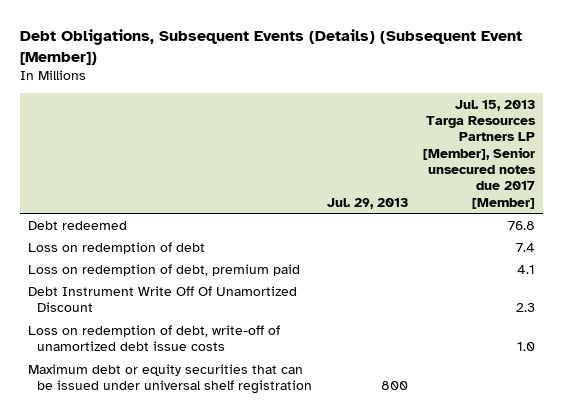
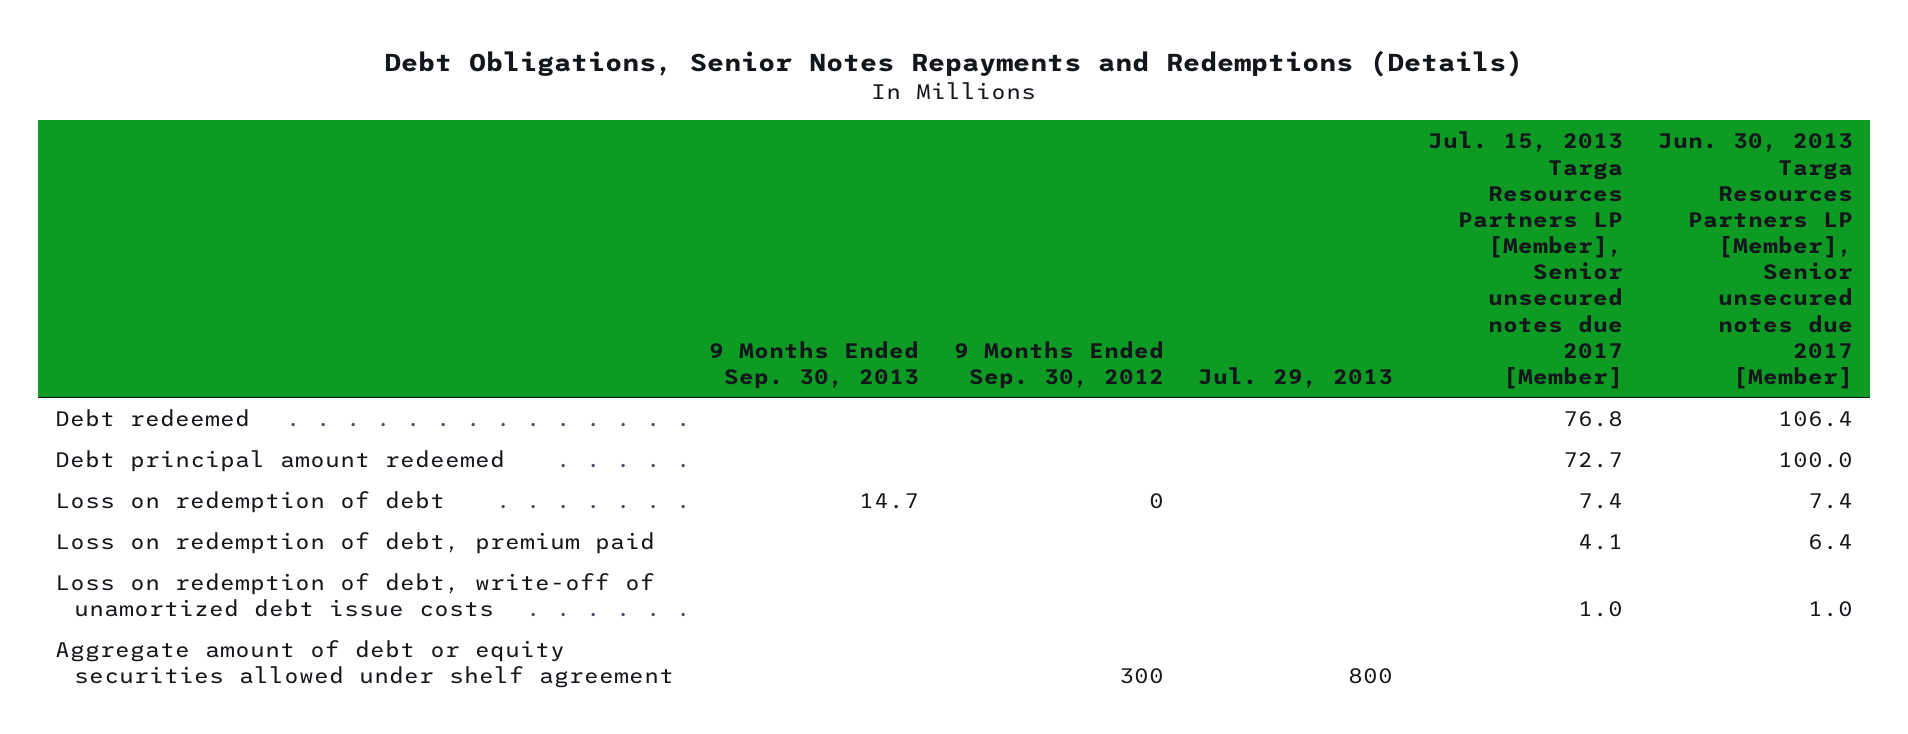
[20,29,523,65] Debt Obligations, Subsequent Events (Details) (Subsequent Event [Member]) -> [384,49,1524,77] Debt Obligations, Senior Notes Repayments and Redemptions (Details)
none -> [708,340,919,390] 9 Months Ended Sep. 30, 2013
none -> [953,340,1164,390] 9 Months Ended Sep. 30, 2012
none -> [1657,133,1853,390] Jun. 30, 2013 Targa Resources Partners LP [Member], Senior unsecured notes due 2017 [Member]
none -> [55,449,506,472] Debt principal amount redeemed
[27,285,297,312] Debt Instrument Write Off Of Unamortized Discount -> none
[27,363,313,394] Maximum debt or equity securities that can be issued under universal shelf registration -> none
none -> [55,639,674,689] Aggregate amount of debt or equity securities allowed under shelf agreement

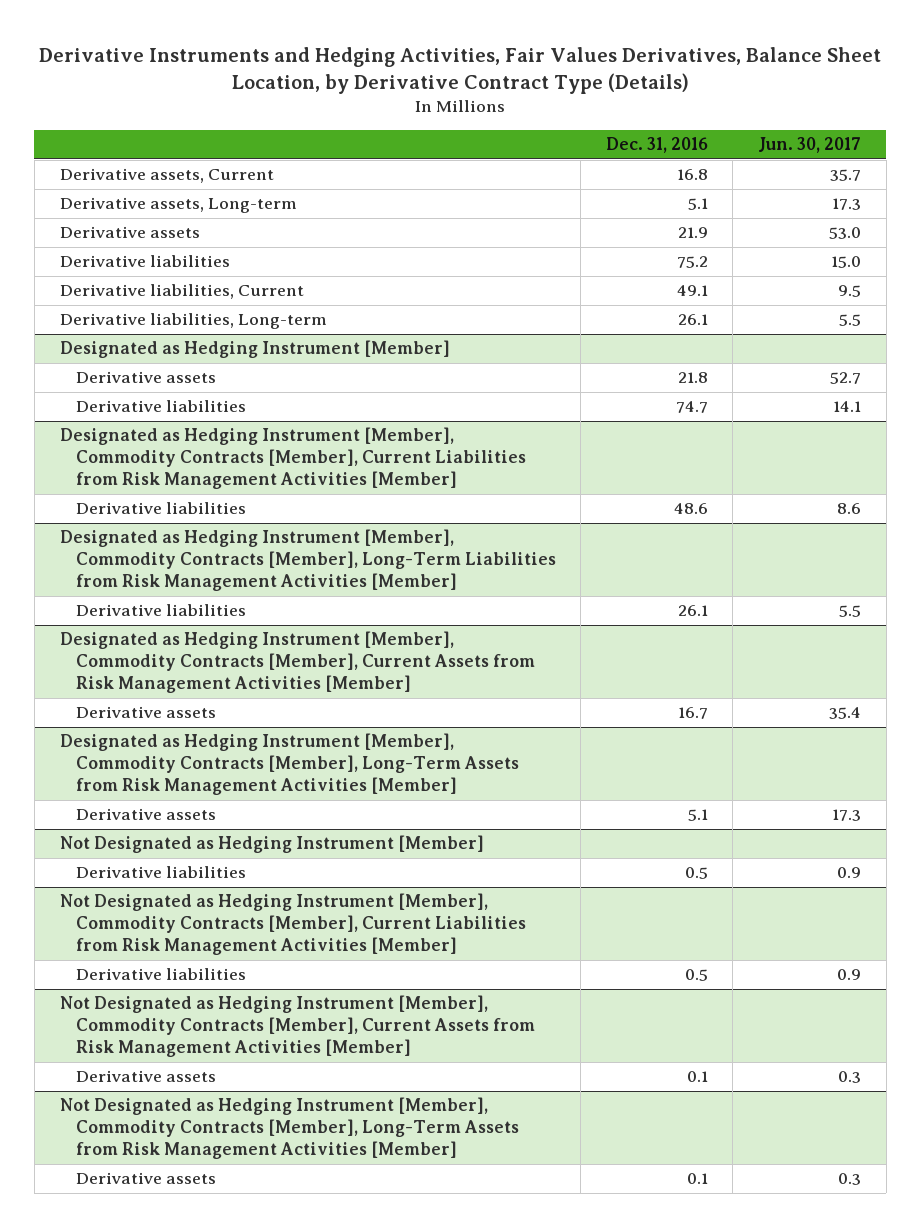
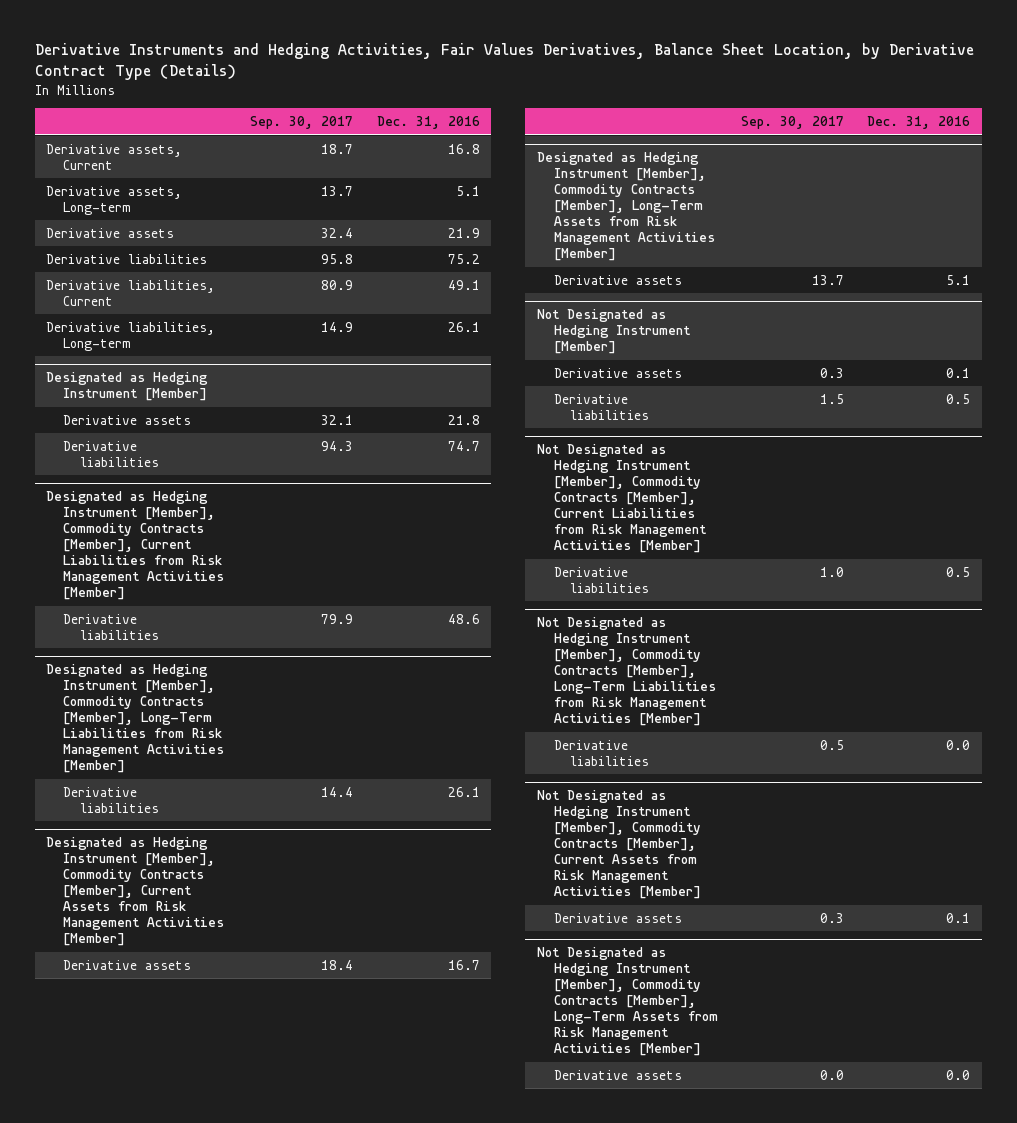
[757,137,861,154] Jun. 30, 2017 -> none
none -> [250,115,354,129] Sep. 30, 2017
none -> [553,367,682,378] Derivative assets
none -> [536,616,716,727] Not Designated as Hedging Instrument [Member], Commodity Contracts [Member], Long-Term Liabilities from Risk Management Activities [Member]
none -> [553,739,650,766] Derivative liabilities
[686,1173,708,1185] 0.1 -> [946,1069,971,1080] 0.0

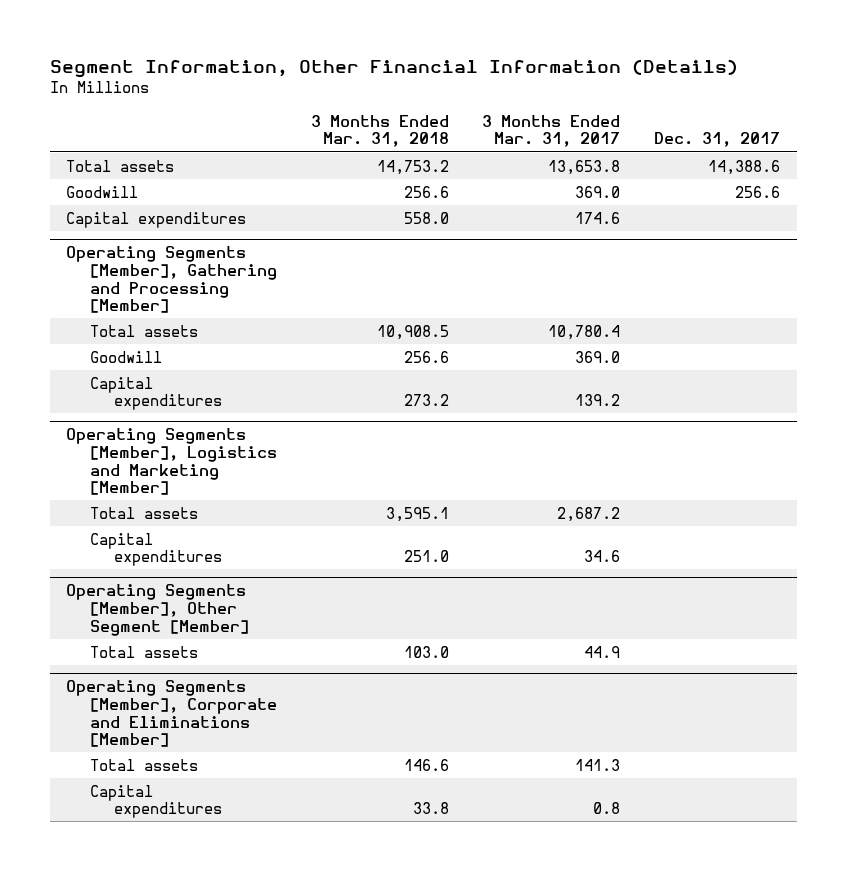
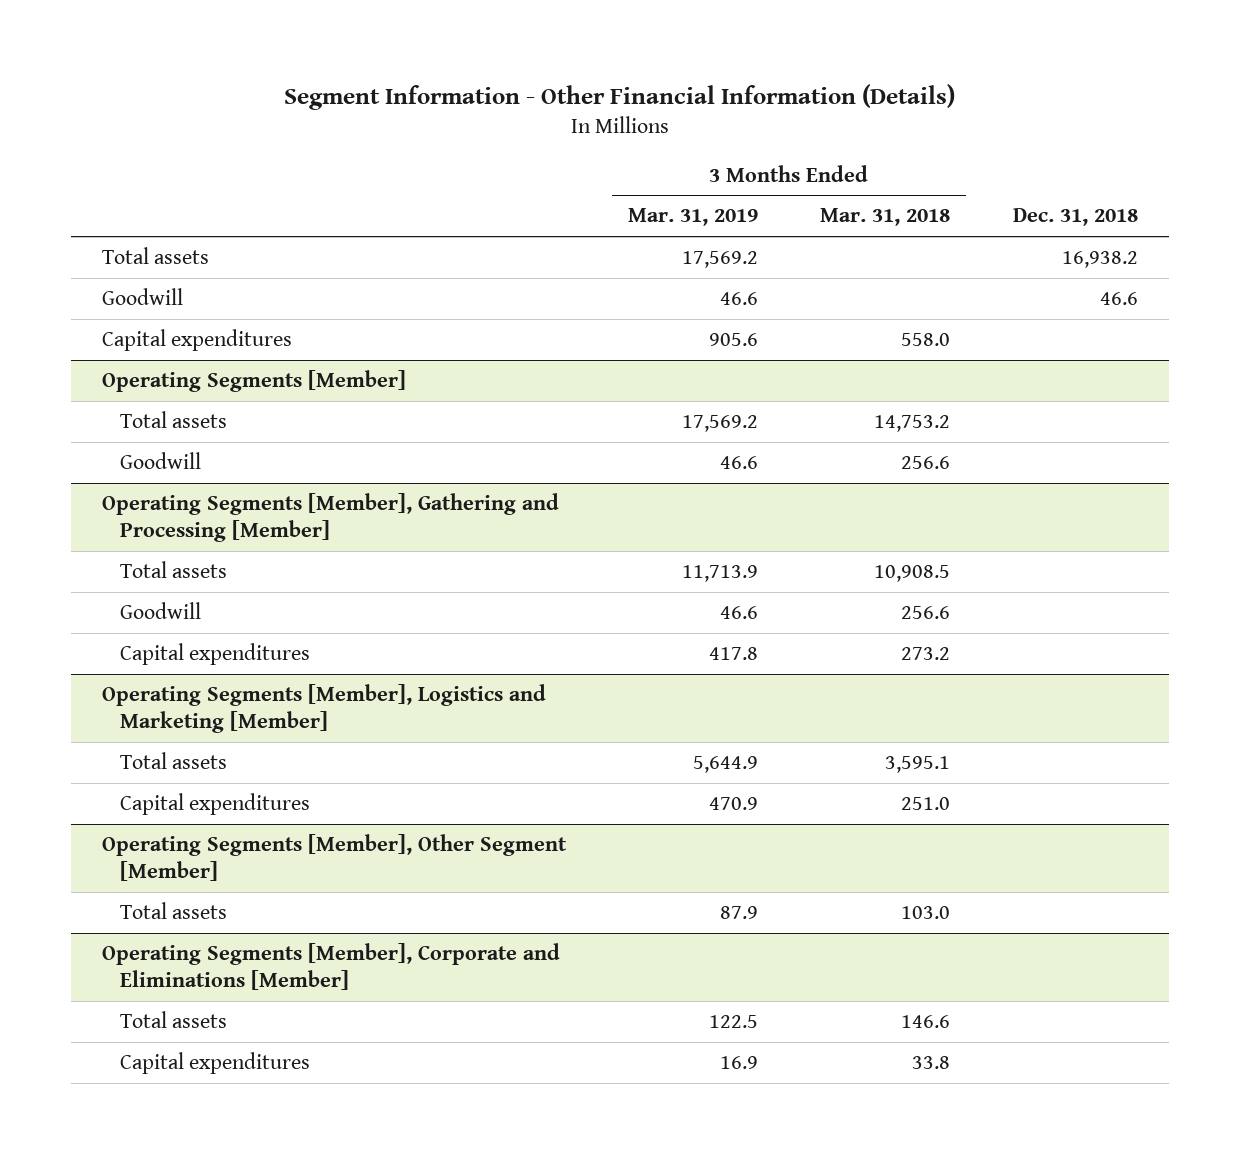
[49,59,738,79] Segment Information, Other Financial Information (Details) -> [283,84,955,111] Segment Information - Other Financial Information (Details)
[482,114,621,148] 3 Months Ended Mar. 31, 2017 -> none
[653,132,780,148] Dec. 31, 2017 -> none
none -> [628,208,759,227] Mar. 31, 2019
none -> [1012,208,1138,227] Dec. 31, 2018
none -> [101,247,209,265] Total assets
none -> [101,288,183,306] Goodwill
[66,211,247,228] Capital expenditures -> [101,329,292,352] Capital expenditures
none -> [101,370,406,393] Operating Segments [Member]

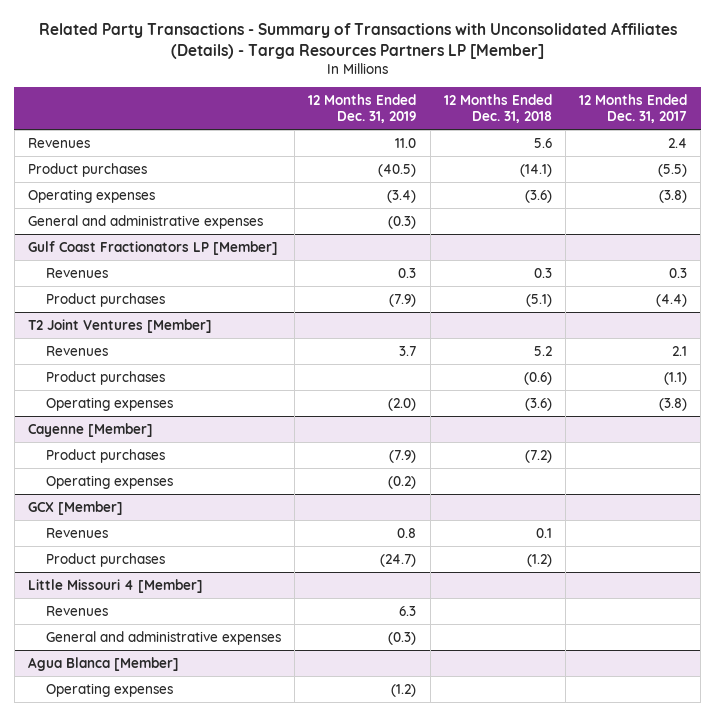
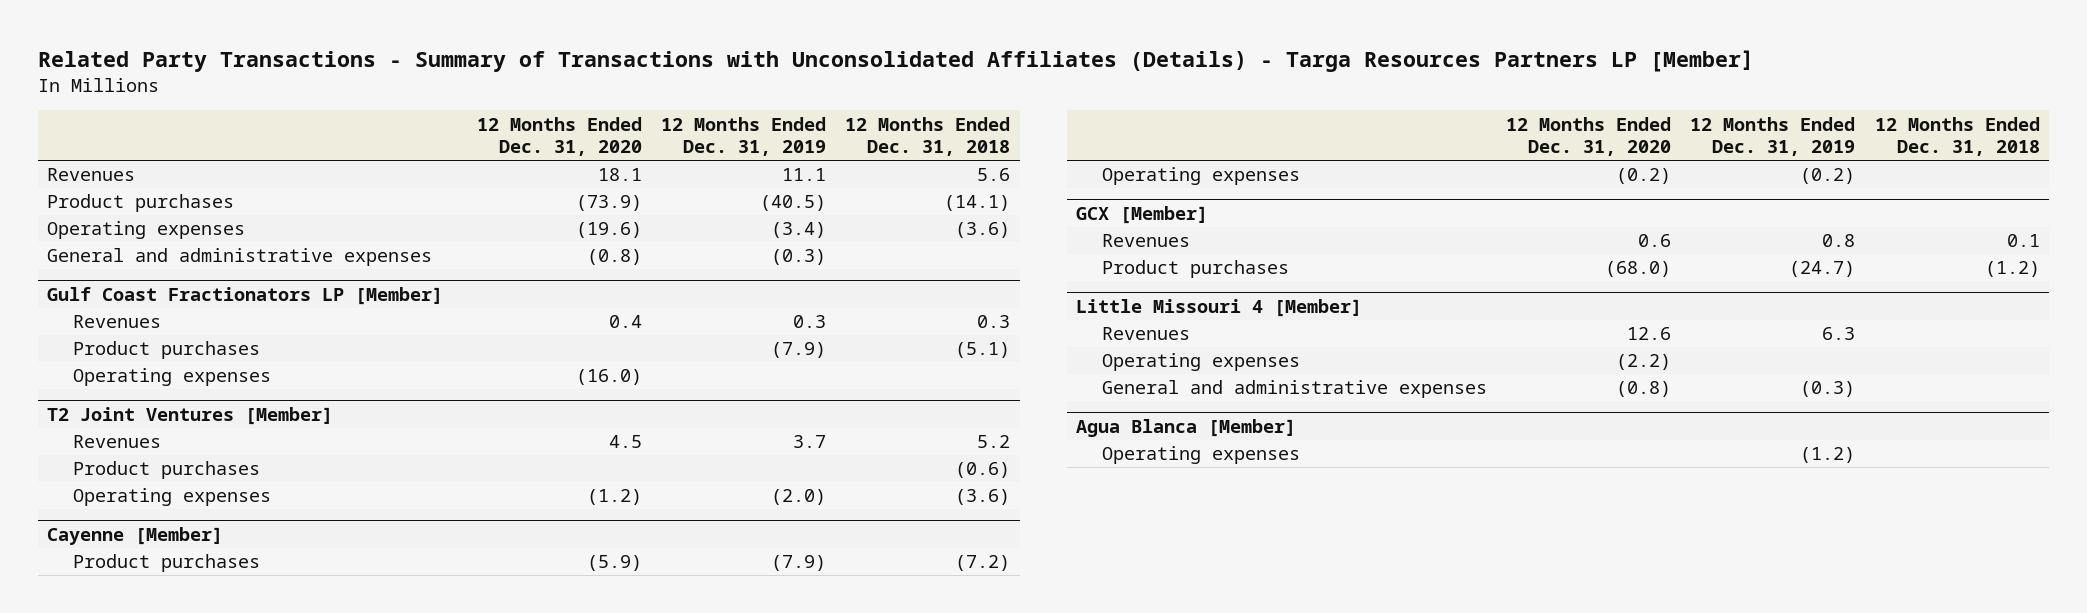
[579,93,688,124] 12 Months Ended Dec. 31, 2017 -> none
none -> [477,116,643,157] 12 Months Ended Dec. 31, 2020
[395,137,417,148] 11.0 -> [782,168,827,182] 11.1
none -> [73,368,272,387] Operating expenses
none -> [1102,353,1301,372] Operating expenses

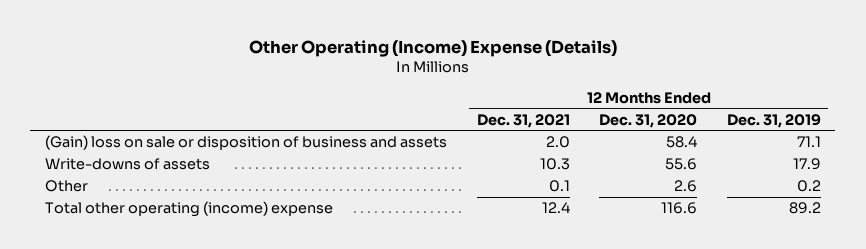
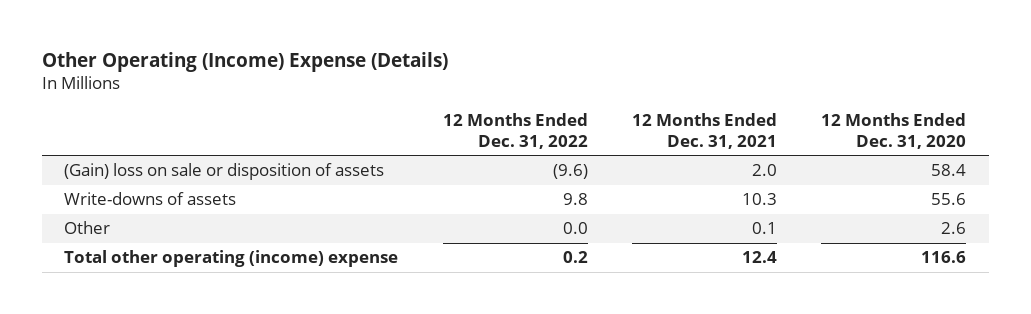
[726,113,821,128] Dec. 31, 2019 -> none
none -> [442,112,588,149] 12 Months Ended Dec. 31, 2022
[45,135,448,151] (Gain) loss on sale or disposition of business and assets -> [64,163,385,181] (Gain) loss on sale or disposition of assets

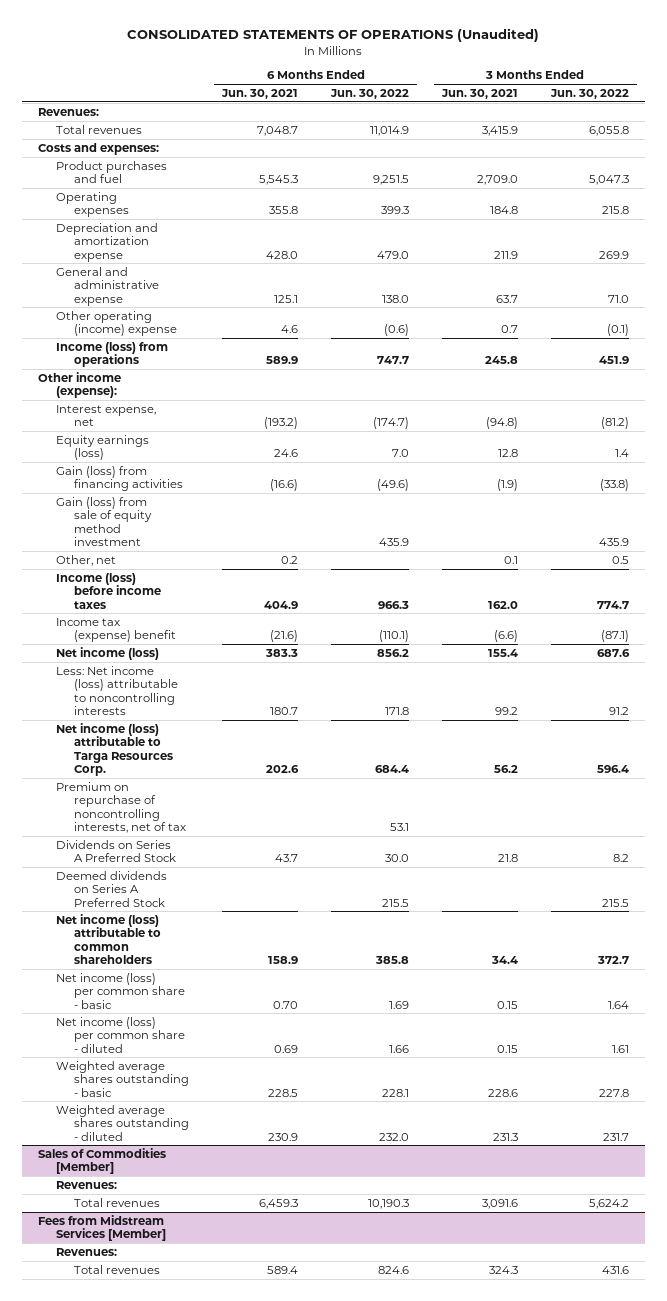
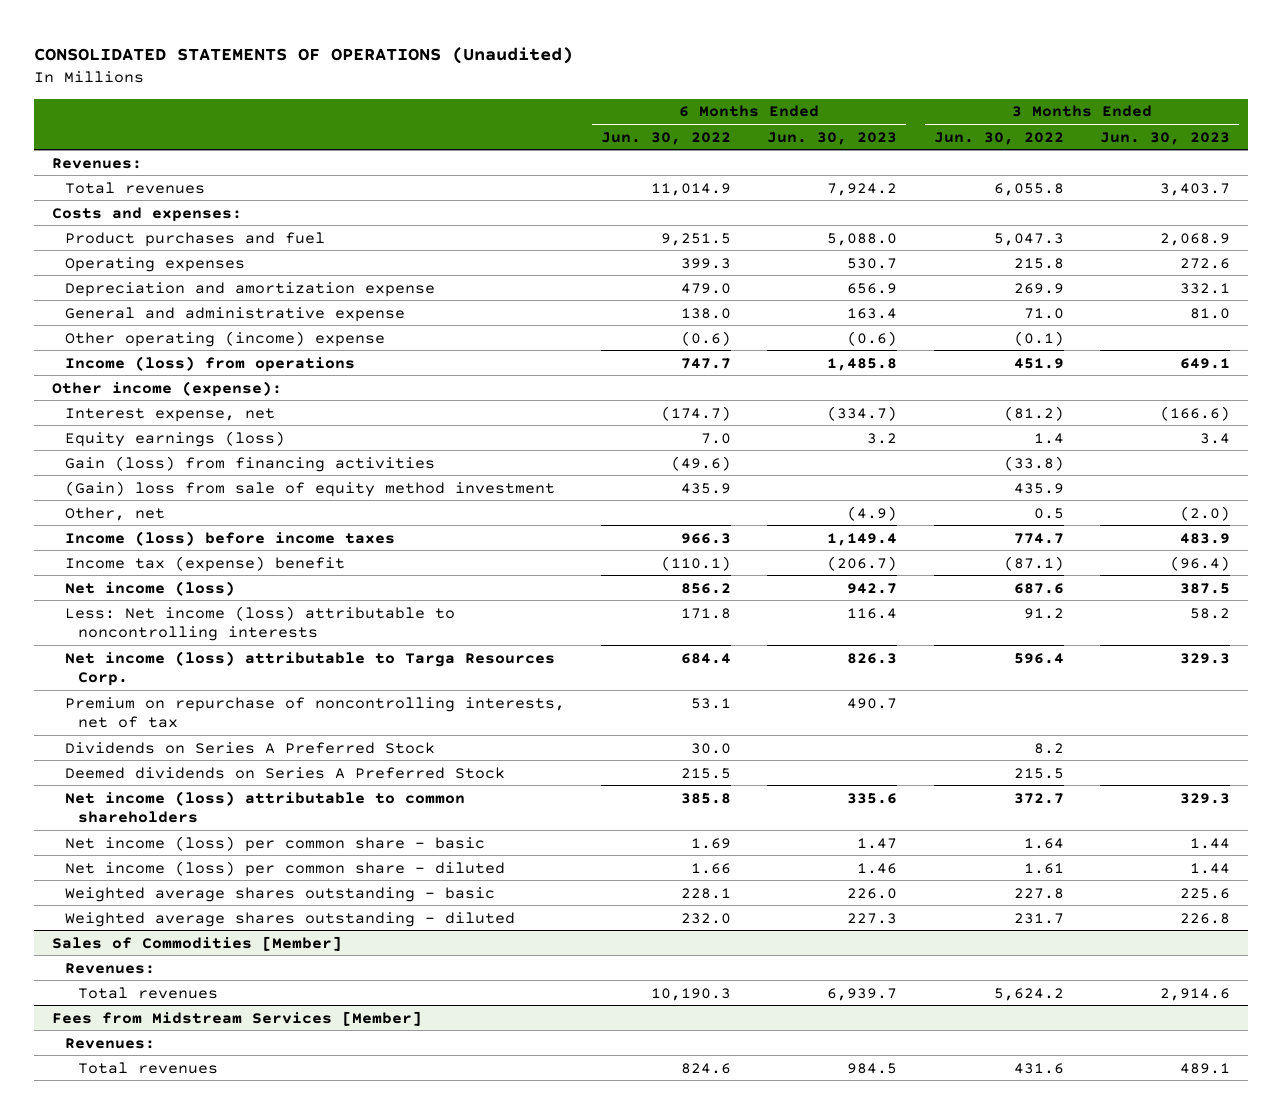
[221,88,299,99] Jun. 30, 2021 -> none
[440,88,518,99] Jun. 30, 2021 -> none
none -> [767,131,898,145] Jun. 30, 2023
none -> [1099,131,1230,145] Jun. 30, 2023
[56,496,153,547] Gain (loss) from sale of equity method investment -> [64,480,555,497] (Gain) loss from sale of equity method investment

